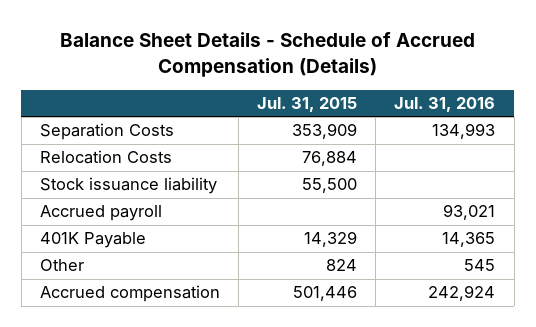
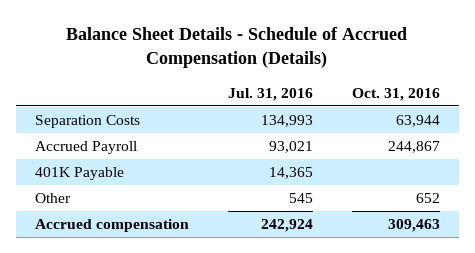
[257,97,358,113] Jul. 31, 2015 -> none
none -> [351,87,440,101] Oct. 31, 2016
[40,150,173,165] Relocation Costs -> none
[40,177,218,195] Stock issuance liability -> none
[40,205,163,222] Accrued payroll -> [35,140,138,154] Accrued Payroll

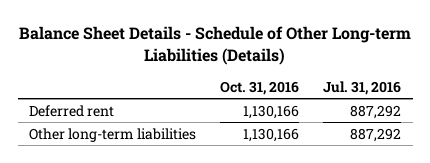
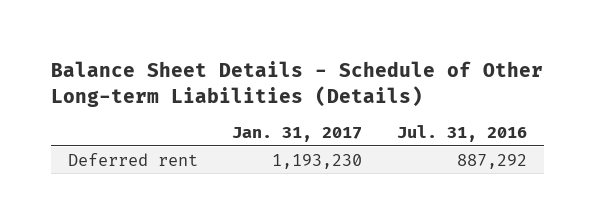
[220,80,300,95] Oct. 31, 2016 -> none
none -> [232,127,363,143] Jan. 31, 2017
[29,127,197,142] Other long-term liabilities -> none

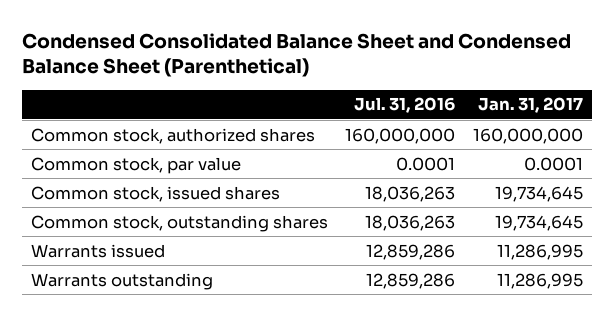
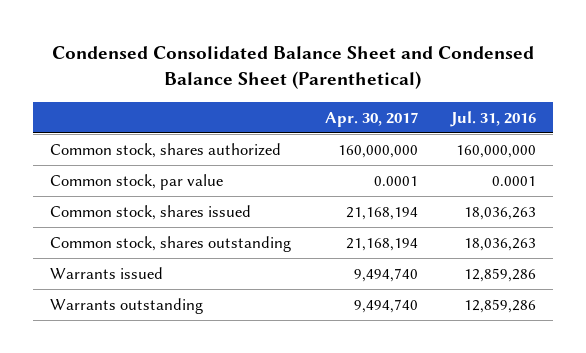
[477,97,583,114] Jan. 31, 2017 -> none
none -> [324,111,418,127] Apr. 30, 2017
[30,127,315,144] Common stock, authorized shares -> [49,143,281,159] Common stock, shares authorized
[30,185,280,202] Common stock, issued shares -> [49,205,251,221] Common stock, shares issued
[30,214,328,232] Common stock, outstanding shares -> [49,236,291,253] Common stock, shares outstanding

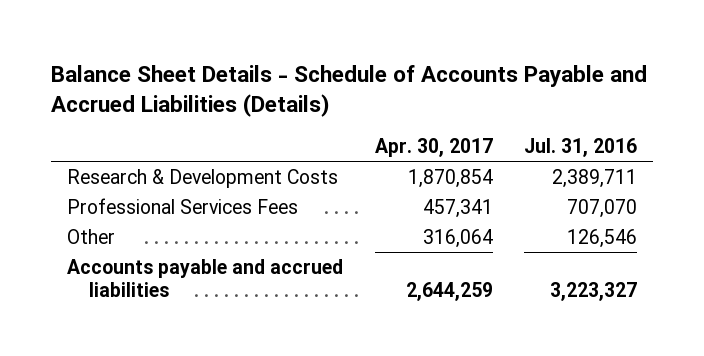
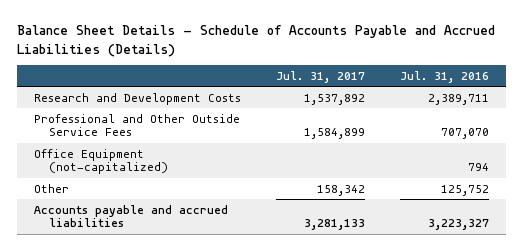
[374,138,493,158] Apr. 30, 2017 -> none
none -> [275,70,365,83] Jul. 31, 2017
[67,169,339,189] Research & Development Costs -> [34,92,242,105] Research and Development Costs
[67,198,299,215] Professional Services Fees -> [34,113,241,137] Professional and Other Outside Service Fees
none -> [34,148,169,175] Office Equipment (not-capitalized)
[567,229,638,249] 126,546 -> [440,184,489,196] 125,752

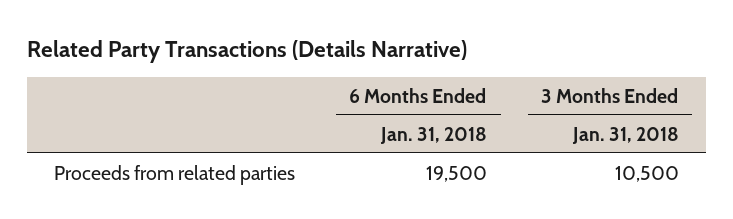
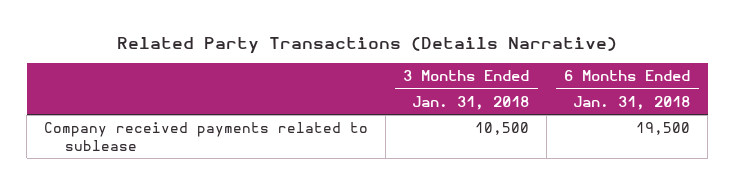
[54,164,296,185] Proceeds from related parties -> [44,122,369,151] Company received payments related to sublease

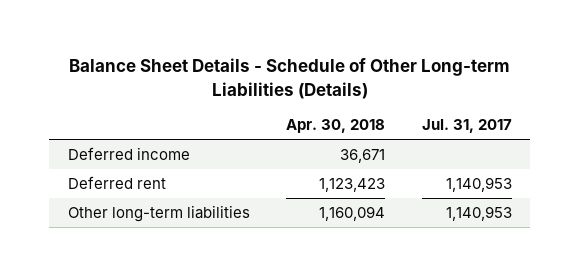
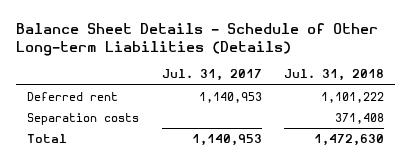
[286,119,386,134] Apr. 30, 2018 -> none
none -> [284,69,385,82] Jul. 31, 2018
[67,146,190,160] Deferred income -> none
none -> [27,112,140,125] Separation costs
[67,204,250,222] Other long-term liabilities -> [27,133,68,143] Total

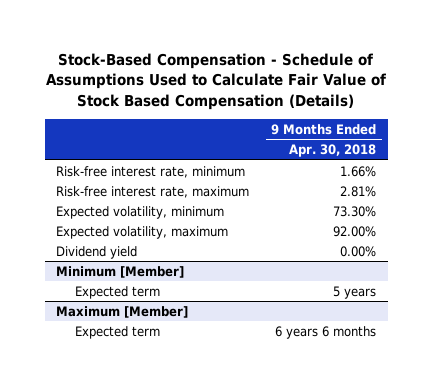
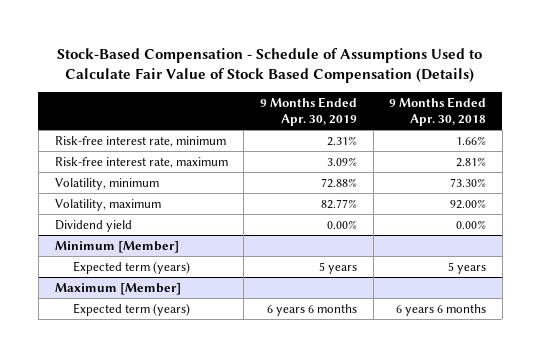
none -> [259,96,357,126] 9 Months Ended Apr. 30, 2019
[55,206,224,220] Expected volatility, minimum -> [54,177,159,190] Volatility, minimum
[55,226,228,240] Expected volatility, maximum -> [54,198,161,211] Volatility, maximum
[74,286,160,300] Expected term -> [72,260,190,274] Expected term (years)
[74,326,160,340] Expected term -> [72,302,190,316] Expected term (years)

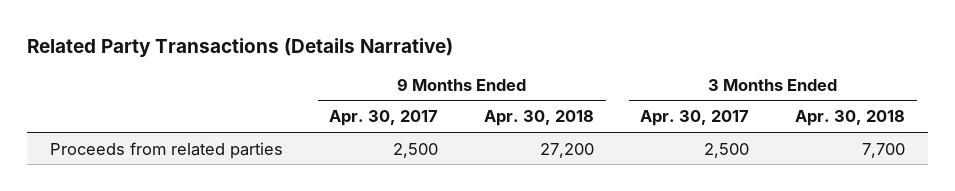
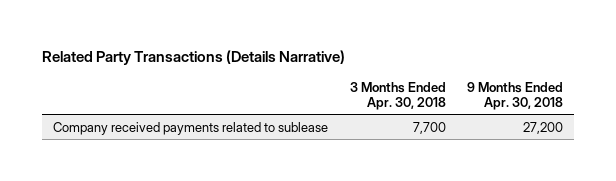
[329,110,439,127] Apr. 30, 2017 -> none
[640,110,750,127] Apr. 30, 2017 -> none
[50,141,284,159] Proceeds from related parties -> [52,121,328,135] Company received payments related to sublease

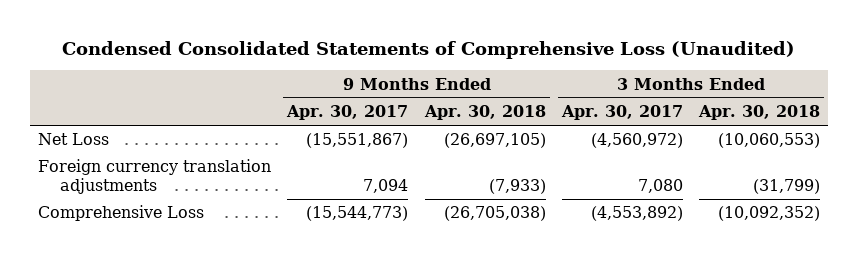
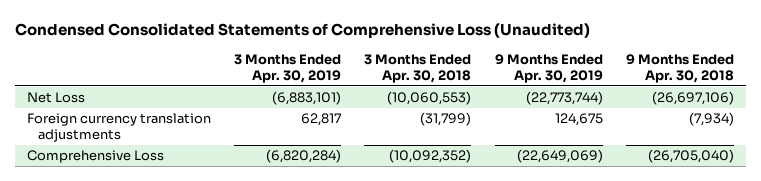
[286,104,409,120] Apr. 30, 2017 -> none
[560,104,683,120] Apr. 30, 2017 -> none
none -> [234,53,342,83] 3 Months Ended Apr. 30, 2019
none -> [494,53,603,83] 9 Months Ended Apr. 30, 2019
[443,133,546,149] (26,697,105) -> [651,91,734,106] (26,697,106)
[488,178,546,194] (7,933) -> [688,112,734,127] (7,934)
[443,206,546,222] (26,705,038) -> [647,149,734,164] (26,705,040)

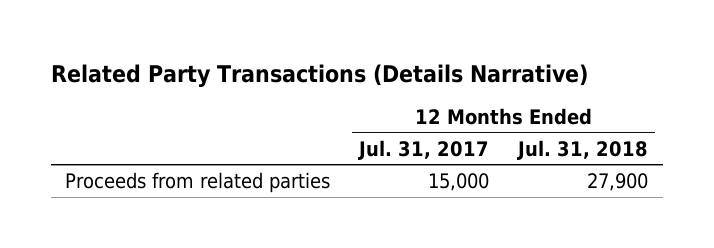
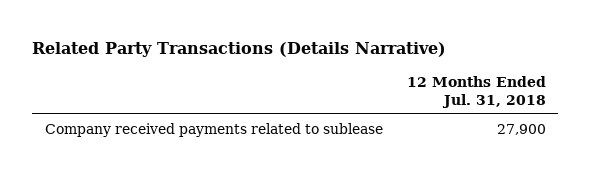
[358,139,490,160] Jul. 31, 2017 -> none
[65,171,331,193] Proceeds from related parties -> [44,123,383,138] Company received payments related to sublease

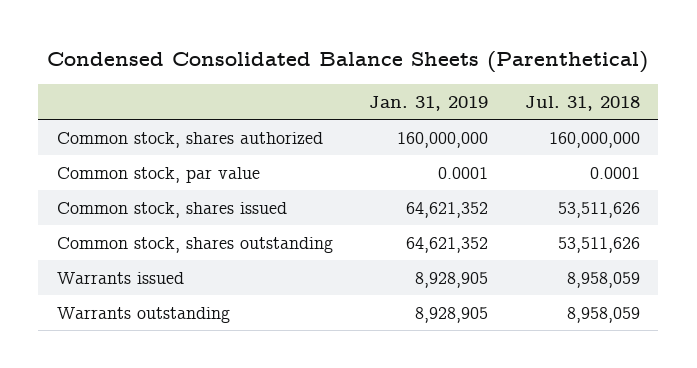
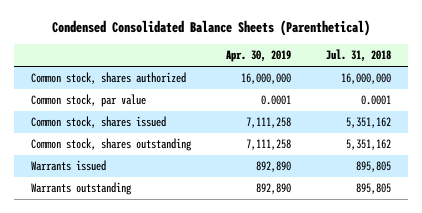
[369,96,489,112] Jan. 31, 2019 -> none
none -> [225,50,291,63] Apr. 30, 2019
[549,131,641,148] 160,000,000 -> [340,73,391,85] 16,000,000
[558,201,641,218] 53,511,626 -> [345,117,391,129] 5,351,162
[558,236,641,253] 53,511,626 -> [345,139,391,151] 5,351,162
[567,271,641,288] 8,958,059 -> [355,161,391,173] 895,805
[567,306,641,323] 8,958,059 -> [355,183,391,195] 895,805

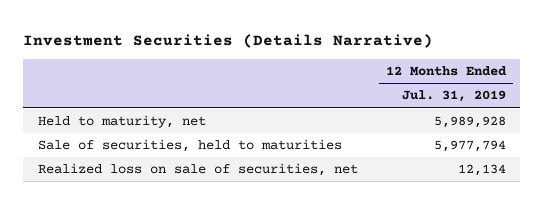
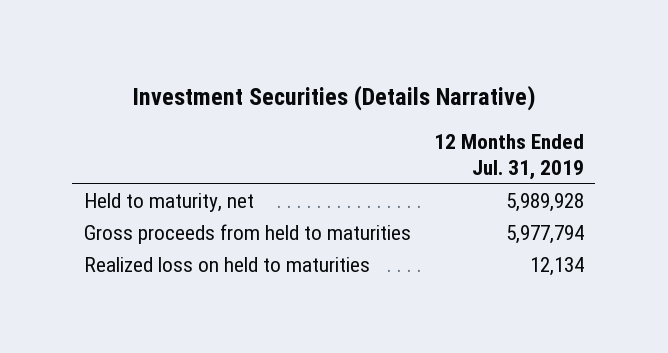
[37,139,342,153] Sale of securities, held to maturities -> [83,224,411,245] Gross proceeds from held to maturities
[37,163,358,177] Realized loss on sale of securities, net -> [83,257,370,273] Realized loss on held to maturities

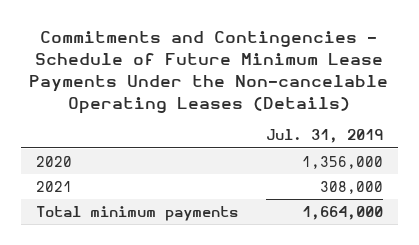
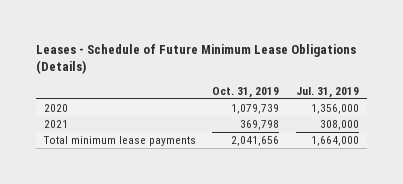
[29,31,389,114] Commitments and Contingencies - Schedule of Future Minimum Lease Payments Under the Non-cancelable Operating Leases (Details) -> [36,43,357,75] Leases - Schedule of Future Minimum Lease Obligations (Details)
none -> [212,86,280,98] Oct. 31, 2019
[35,205,238,221] Total minimum payments -> [43,136,197,147] Total minimum lease payments

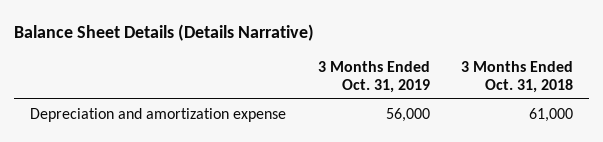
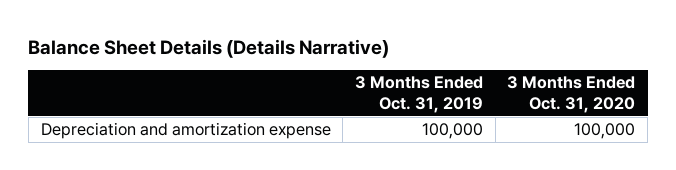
[461,61,574,93] 3 Months Ended Oct. 31, 2018 -> none
none -> [507,76,636,114] 3 Months Ended Oct. 31, 2020
[385,107,430,122] 56,000 -> [422,123,484,140] 100,000

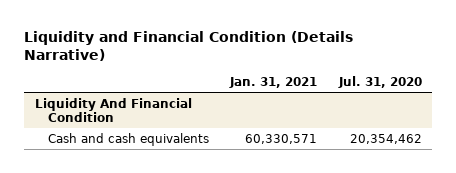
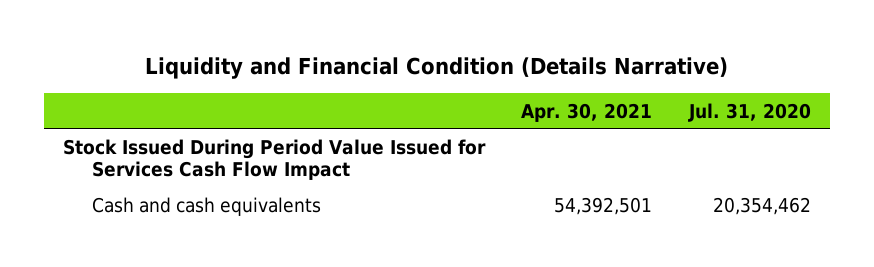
[229,77,318,89] Jan. 31, 2021 -> none
none -> [521,102,653,122] Apr. 30, 2021
[34,97,192,123] Liquidity And Financial Condition -> [62,138,486,180] Stock Issued During Period Value Issued for Services Cash Flow Impact

